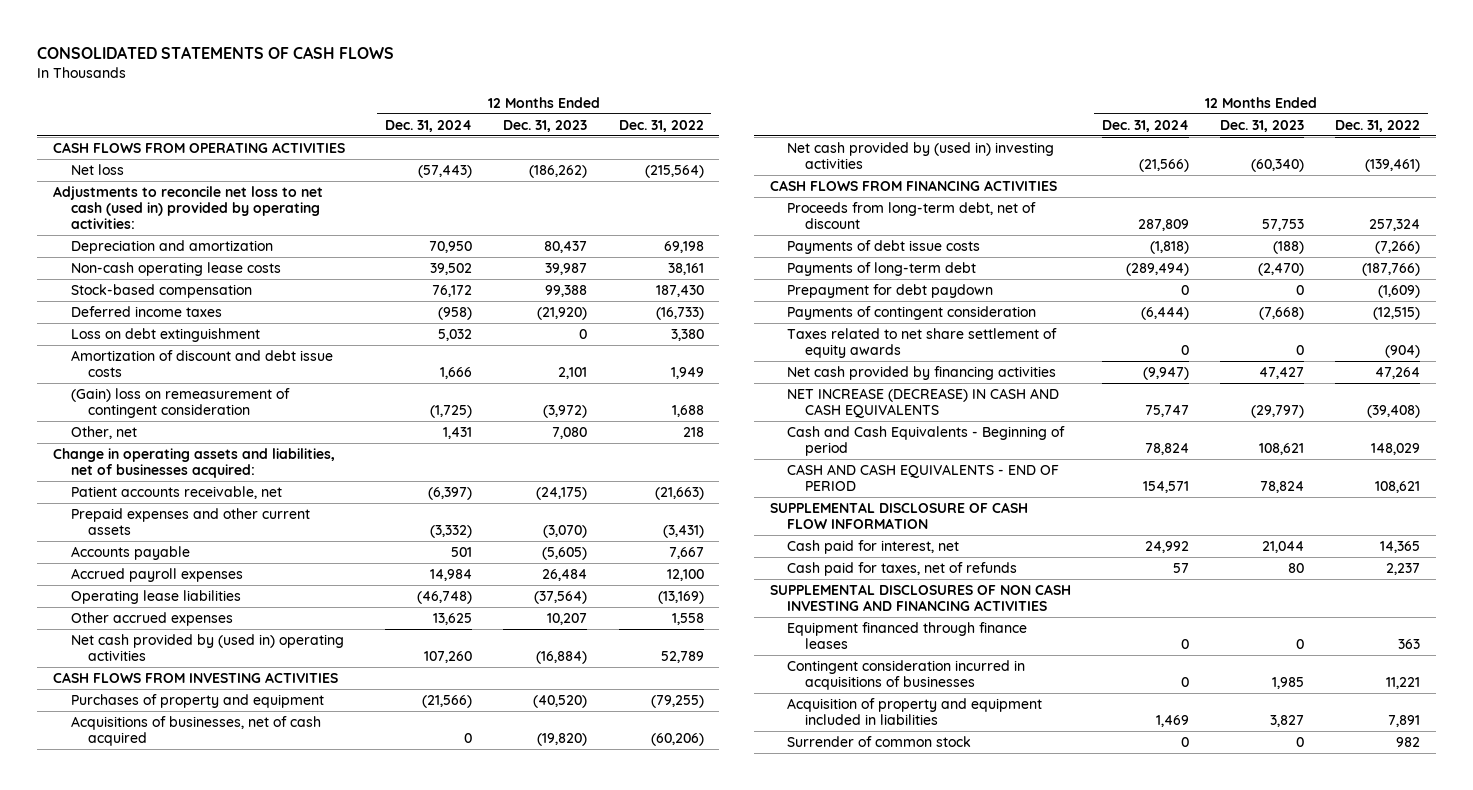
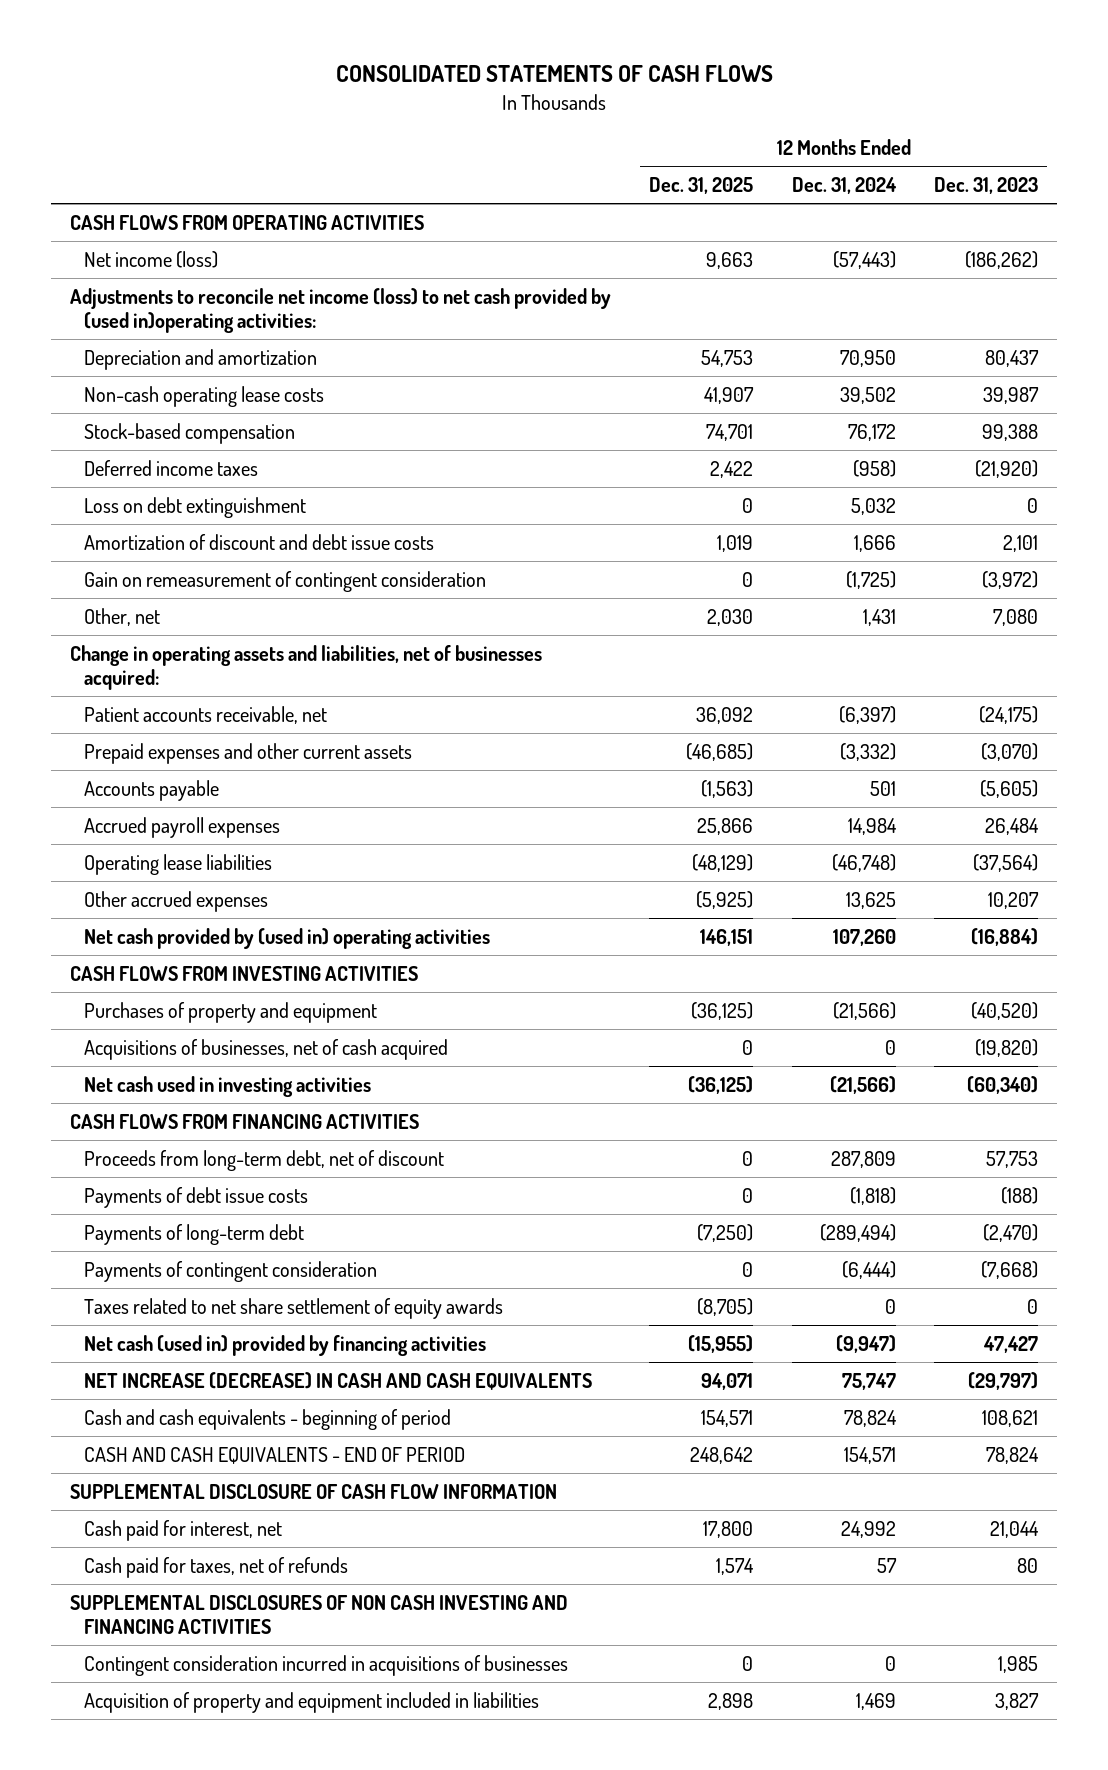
[618,119,704,132] Dec. 31, 2022 -> none
none -> [649,177,754,195] Dec. 31, 2025
[70,163,124,175] Net loss -> [84,250,219,268] Net income (loss)
[53,185,324,230] Adjustments to reconcile net loss to net cash (used in) provided by operating activities: -> [70,287,612,333] Adjustments to reconcile net income (loss) to net cash provided by (used in)operating activities:
[70,387,290,419] (Gain) loss on remeasurement of contingent consideration -> [84,570,487,592] Gain on remeasurement of contingent consideration
[787,141,1055,170] Net cash provided by (used in) investing activities -> [84,1075,372,1097] Net cash used in investing activities
[787,283,994,298] Prepayment for debt paydown -> none
[787,365,1057,380] Net cash provided by financing activities -> [84,1334,487,1356] Net cash (used in) provided by financing activities
[787,425,1066,457] Cash and Cash Equivalents - Beginning of period -> [84,1408,452,1430] Cash and cash equivalents - beginning of period
[787,621,1028,650] Equipment financed through finance leases -> none
[787,735,972,747] Surrender of common stock -> none

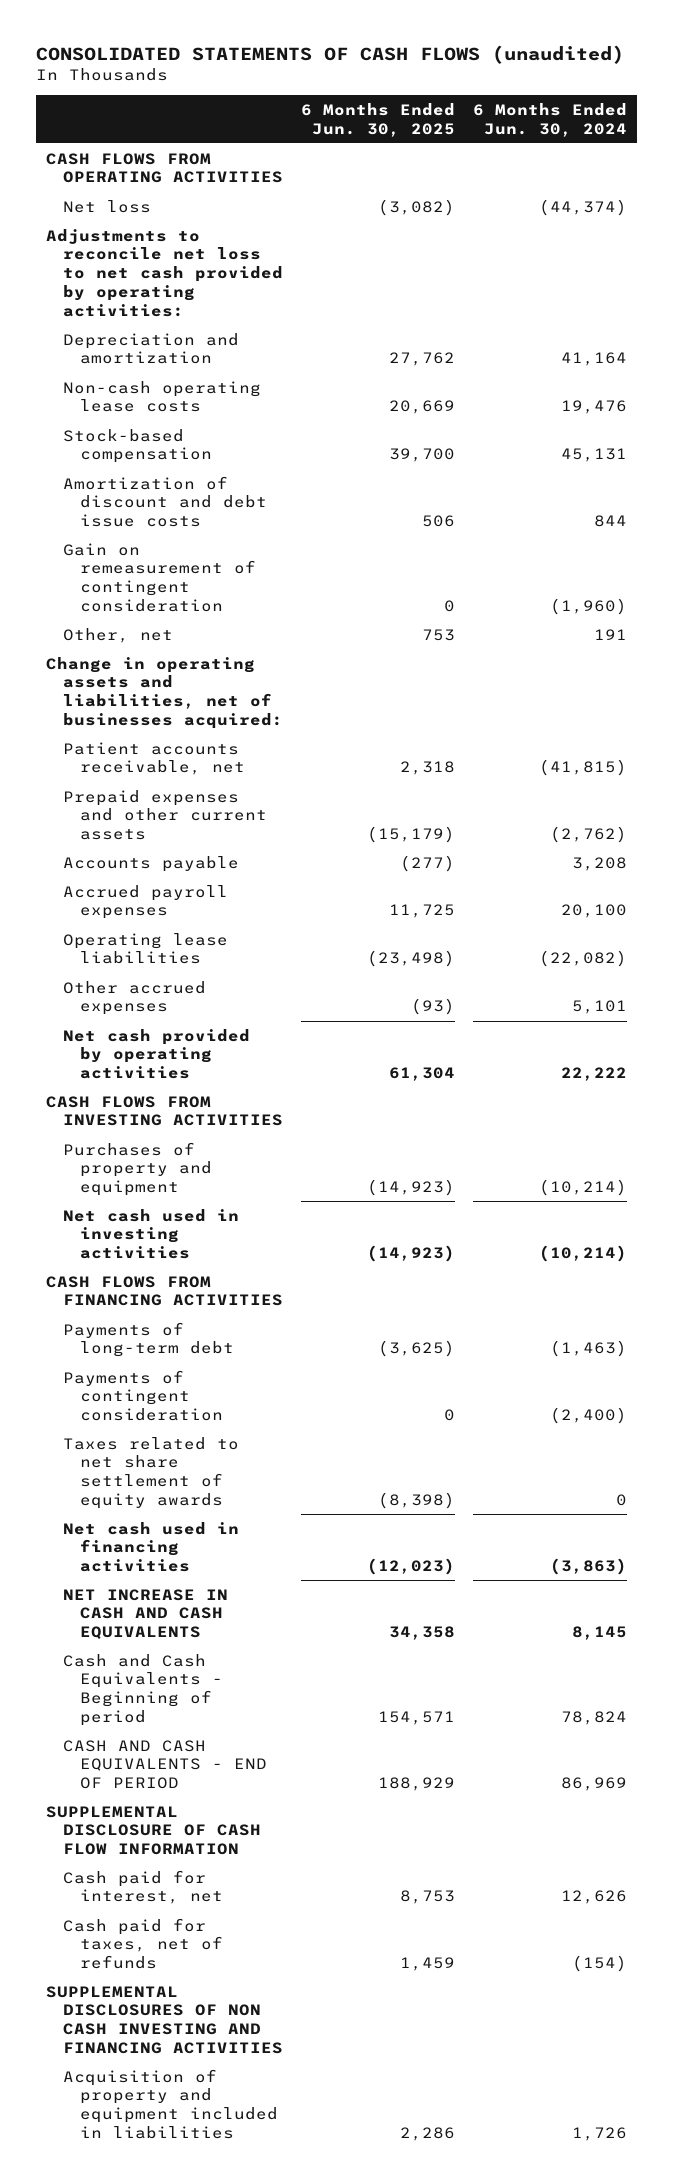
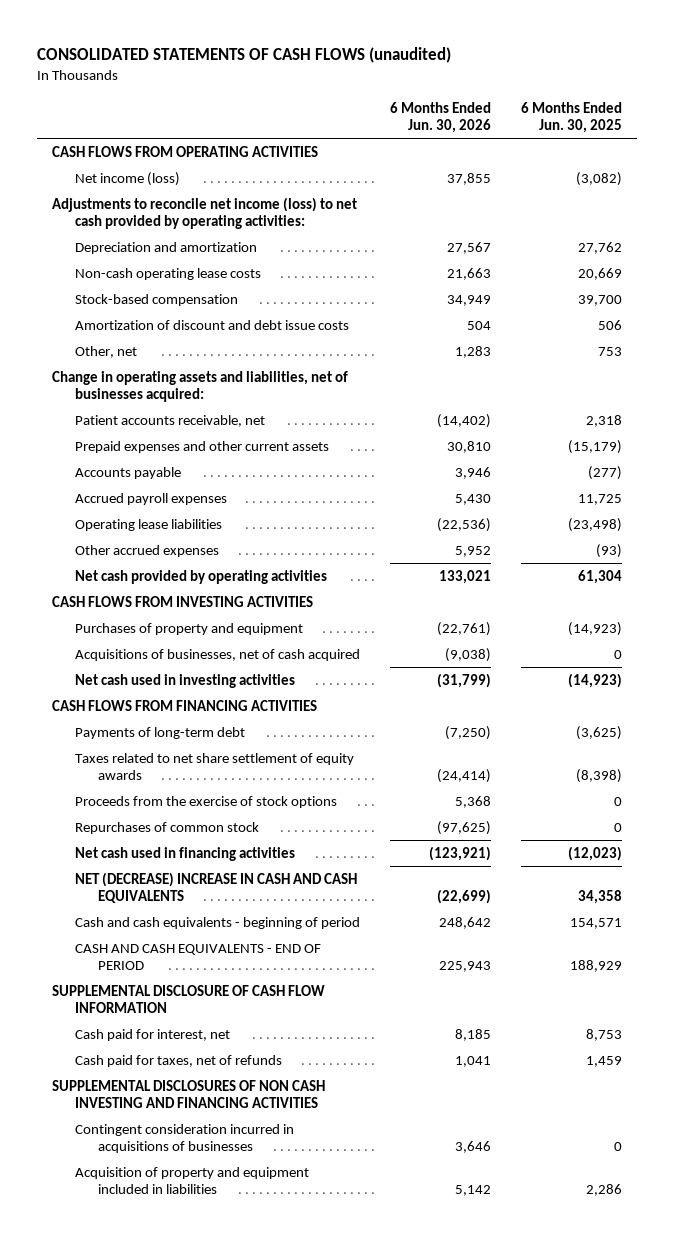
[473,102,628,137] 6 Months Ended Jun. 30, 2024 -> none
none -> [390,101,492,133] 6 Months Ended Jun. 30, 2026
[62,199,151,213] Net loss -> [74,171,180,186] Net income (loss)
[45,228,283,318] Adjustments to reconcile net loss to net cash provided by operating activities: -> [51,196,357,230] Adjustments to reconcile net income (loss) to net cash provided by operating activities:
[62,542,257,613] Gain on remeasurement of contingent consideration -> none
none -> [74,648,360,661] Acquisitions of businesses, net of cash acquired
[62,1369,224,1422] Payments of contingent consideration -> none
none -> [74,795,337,808] Proceeds from the exercise of stock options
none -> [74,821,259,834] Repurchases of common stock
[62,1588,228,1641] NET INCREASE IN CASH AND CASH EQUIVALENTS -> [74,871,357,904] NET (DECREASE) INCREASE IN CASH AND CASH EQUIVALENTS
[62,1653,224,1727] Cash and Cash Equivalents - Beginning of period -> [74,916,360,929] Cash and cash equivalents - beginning of period
none -> [74,1123,294,1154] Contingent consideration incurred in acquisitions of businesses

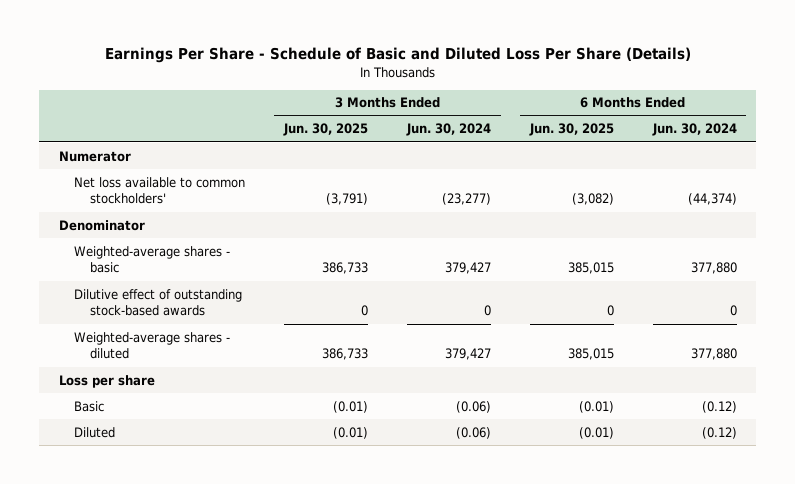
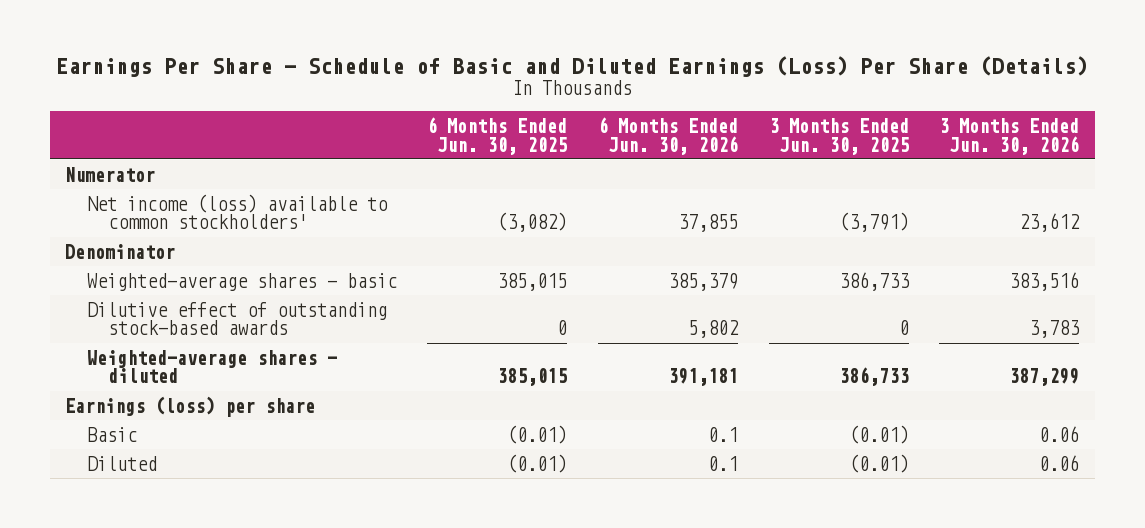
[104,47,691,64] Earnings Per Share - Schedule of Basic and Diluted Loss Per Share (Details) -> [56,56,1089,78] Earnings Per Share - Schedule of Basic and Diluted Earnings (Loss) Per Share (Details)
[405,123,491,137] Jun. 30, 2024 -> none
[651,123,737,137] Jun. 30, 2024 -> none
none -> [598,116,739,155] 6 Months Ended Jun. 30, 2026
none -> [939,117,1080,155] 3 Months Ended Jun. 30, 2026
[74,176,246,205] Net loss available to common stockholders' -> [86,193,388,230] Net income (loss) available to common stockholders'
[58,374,155,388] Loss per share -> [65,395,316,417] Earnings (loss) per share

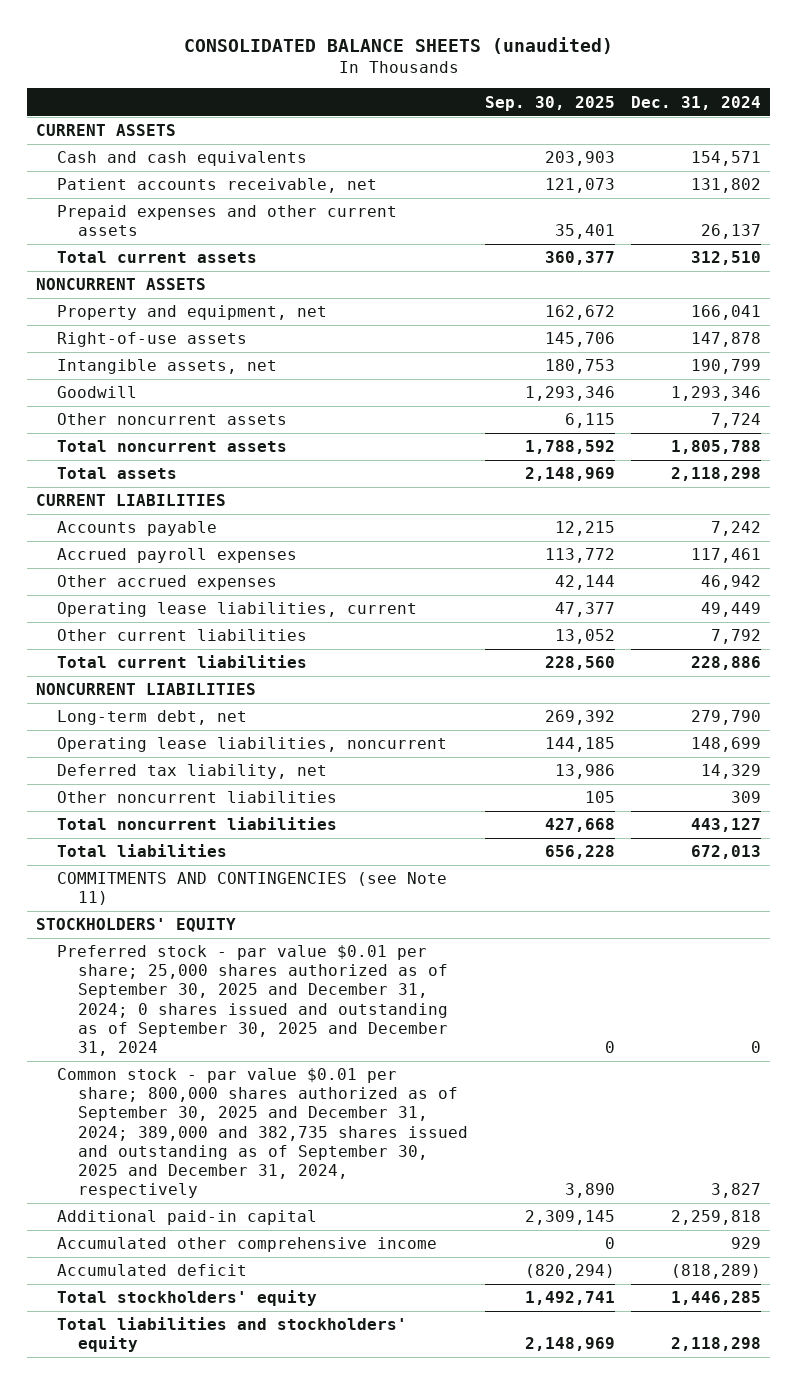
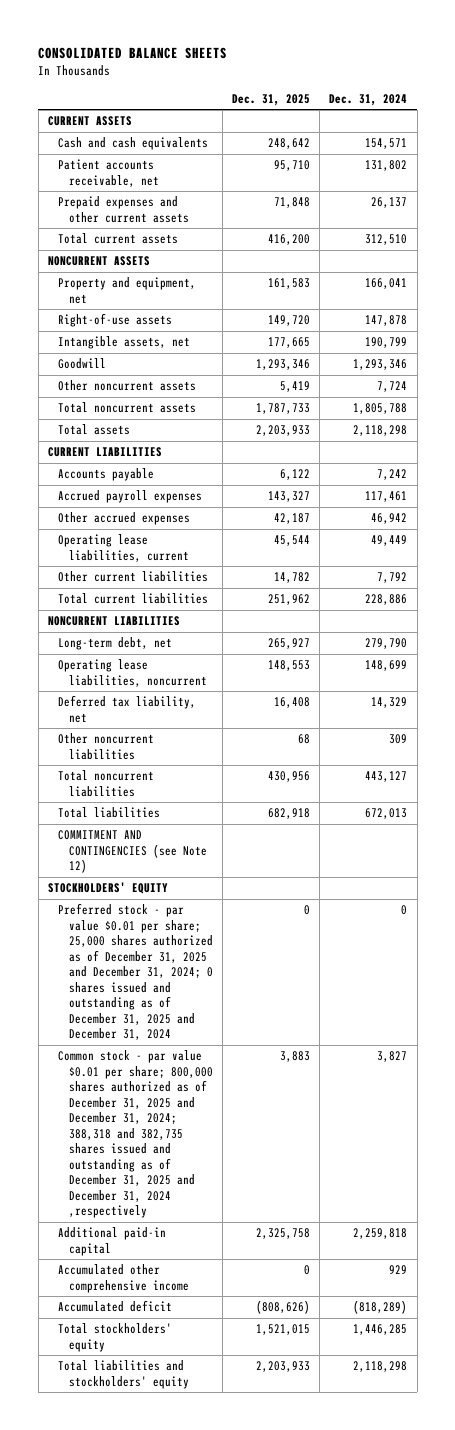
[183,36,613,54] CONSOLIDATED BALANCE SHEETS (unaudited) -> [38,46,228,59] CONSOLIDATED BALANCE SHEETS
[484,95,615,111] Sep. 30, 2025 -> none
none -> [232,93,311,106] Dec. 31, 2025
[56,872,447,906] COMMITMENTS AND CONTINGENCIES (see Note 11) -> [58,830,207,874] COMMITMENT AND CONTINGENCIES (see Note 12)
[56,945,448,1056] Preferred stock - par value $0.01 per share; 25,000 shares authorized as of September 30, 2025 and December 31, 2024; 0 shares issued and outstanding as of September 30, 2025 and December 31, 2024 -> [58,903,213,1041] Preferred stock - par value $0.01 per share; 25,000 shares authorized as of December 31, 2025 and December 31, 2024; 0 shares issued and outstanding as of December 31, 2025 and December 31, 2024
[56,1068,468,1198] Common stock - par value $0.01 per share; 800,000 shares authorized as of September 30, 2025 and December 31, 2024; 389,000 and 382,735 shares issued and outstanding as of September 30, 2025 and December 31, 2024, respectively -> [58,1050,213,1219] Common stock - par value $0.01 per share; 800,000 shares authorized as of December 31, 2025 and December 31, 2024; 388,318 and 382,735 shares issued and outstanding as of December 31, 2025 and December 31, 2024 ,respectively

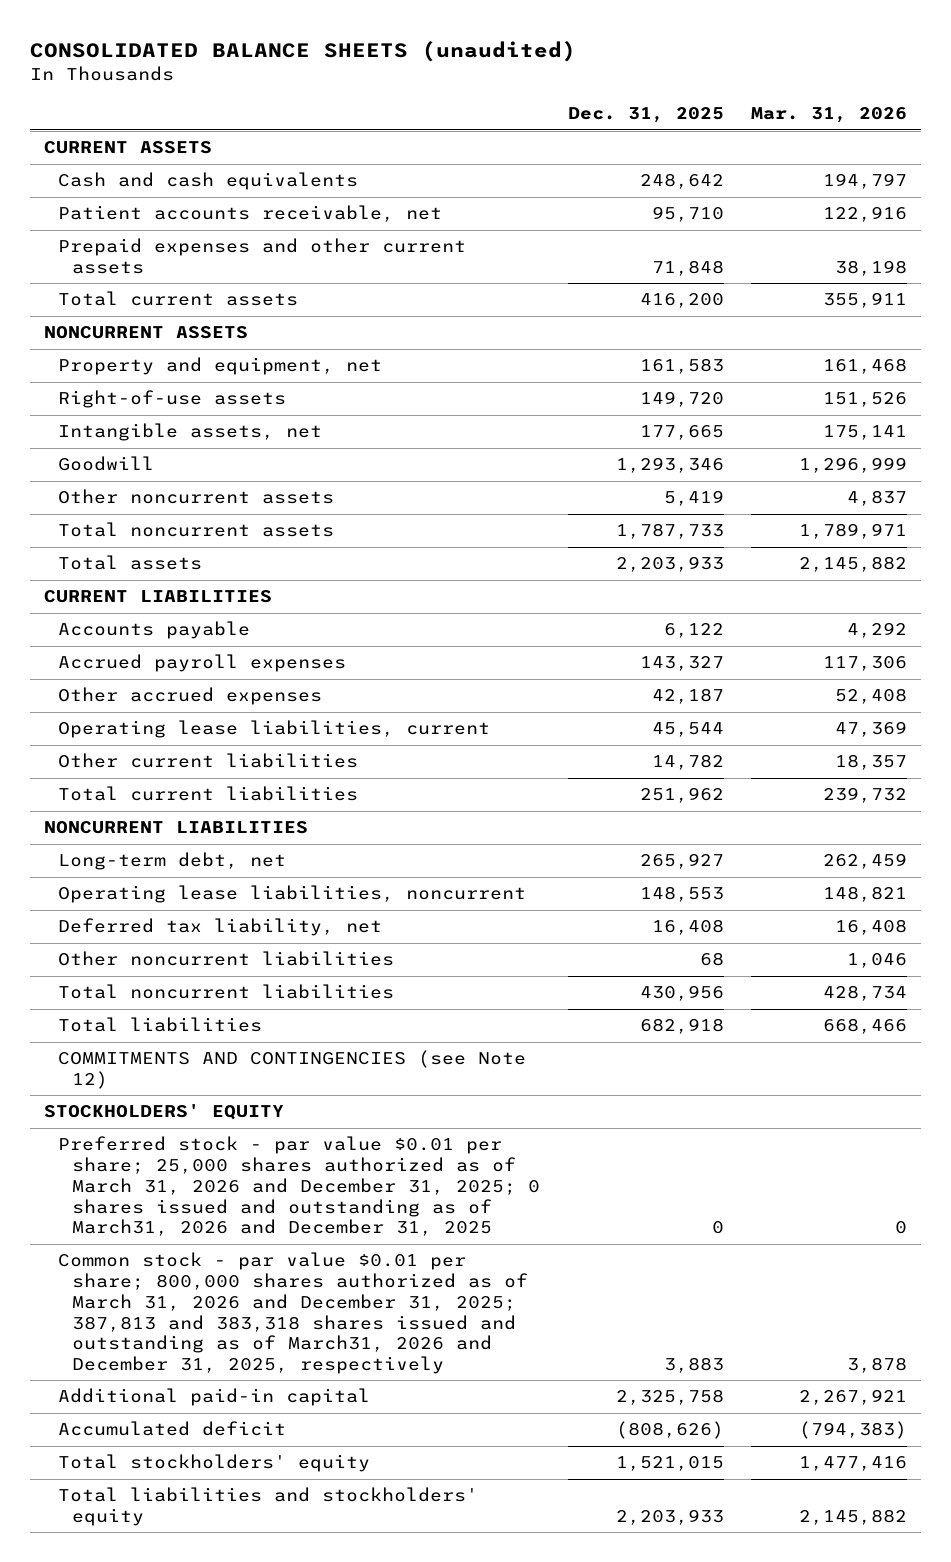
[38,46,228,59] CONSOLIDATED BALANCE SHEETS -> [30,40,577,62] CONSOLIDATED BALANCE SHEETS (unaudited)
[329,93,408,106] Dec. 31, 2024 -> none
none -> [751,107,908,124] Mar. 31, 2026
[58,830,207,874] COMMITMENT AND CONTINGENCIES (see Note 12) -> [57,1050,526,1090] COMMITMENTS AND CONTINGENCIES (see Note 12)
[58,903,213,1041] Preferred stock - par value $0.01 per share; 25,000 shares authorized as of December 31, 2025 and December 31, 2024; 0 shares issued and outstanding as of December 31, 2025 and December 31, 2024 -> [57,1136,540,1237] Preferred stock - par value $0.01 per share; 25,000 shares authorized as of March 31, 2026 and December 31, 2025; 0 shares issued and outstanding as of March31, 2026 and December 31, 2025
[58,1050,213,1219] Common stock - par value $0.01 per share; 800,000 shares authorized as of December 31, 2025 and December 31, 2024; 388,318 and 382,735 shares issued and outstanding as of December 31, 2025 and December 31, 2024 ,respectively -> [57,1252,528,1374] Common stock - par value $0.01 per share; 800,000 shares authorized as of March 31, 2026 and December 31, 2025; 387,813 and 383,318 shares issued and outstanding as of March31, 2026 and December 31, 2025, respectively
[58,1264,189,1293] Accumulated other comprehensive income -> none

